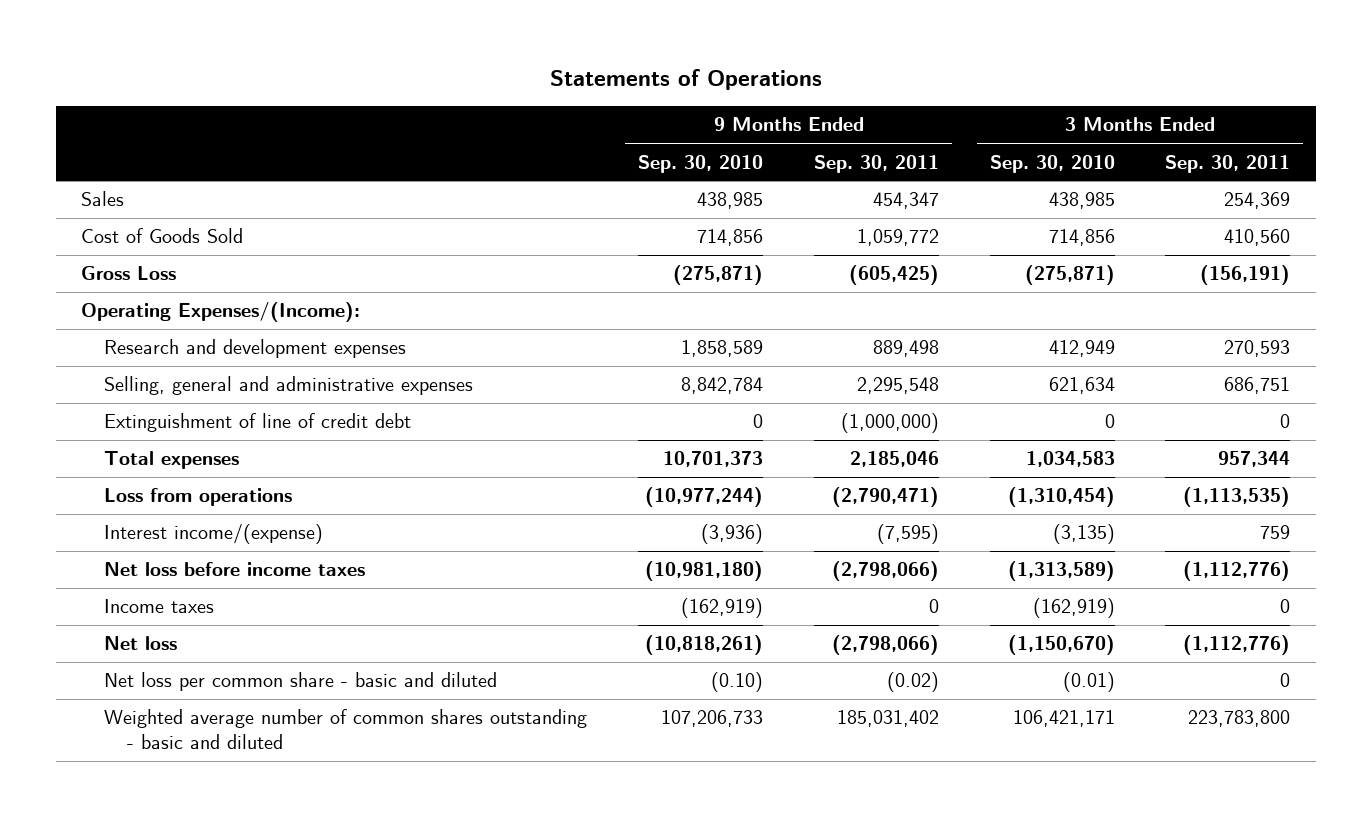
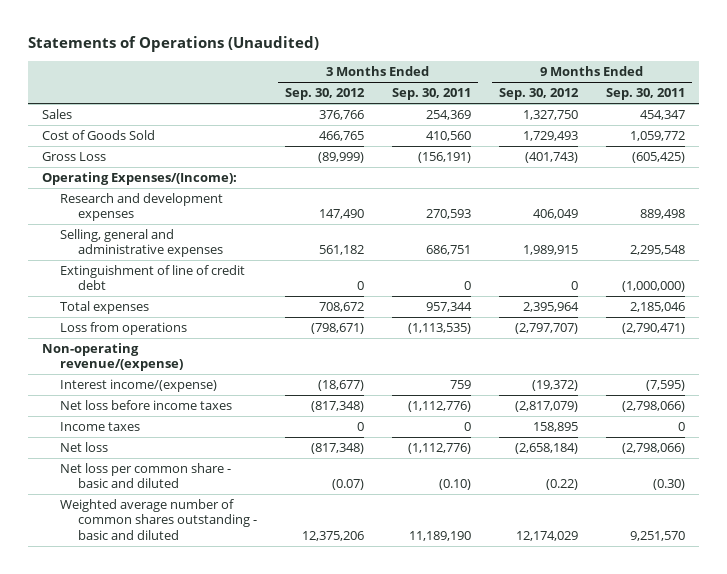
[549,69,822,91] Statements of Operations -> [27,36,319,53] Statements of Operations (Unaudited)
[638,154,764,173] Sep. 30, 2010 -> none
[989,154,1115,173] Sep. 30, 2010 -> none
none -> [285,88,366,101] Sep. 30, 2012
none -> [499,88,580,101] Sep. 30, 2012
none -> [41,343,183,372] Non-operating revenue/(expense)
[886,672,939,693] (0.02) -> [653,479,686,491] (0.30)
[1280,673,1291,688] 0 -> [439,479,472,491] (0.10)
[836,710,939,728] 185,031,402 -> [630,530,686,541] 9,251,570
[1188,710,1291,728] 223,783,800 -> [409,530,472,541] 11,189,190

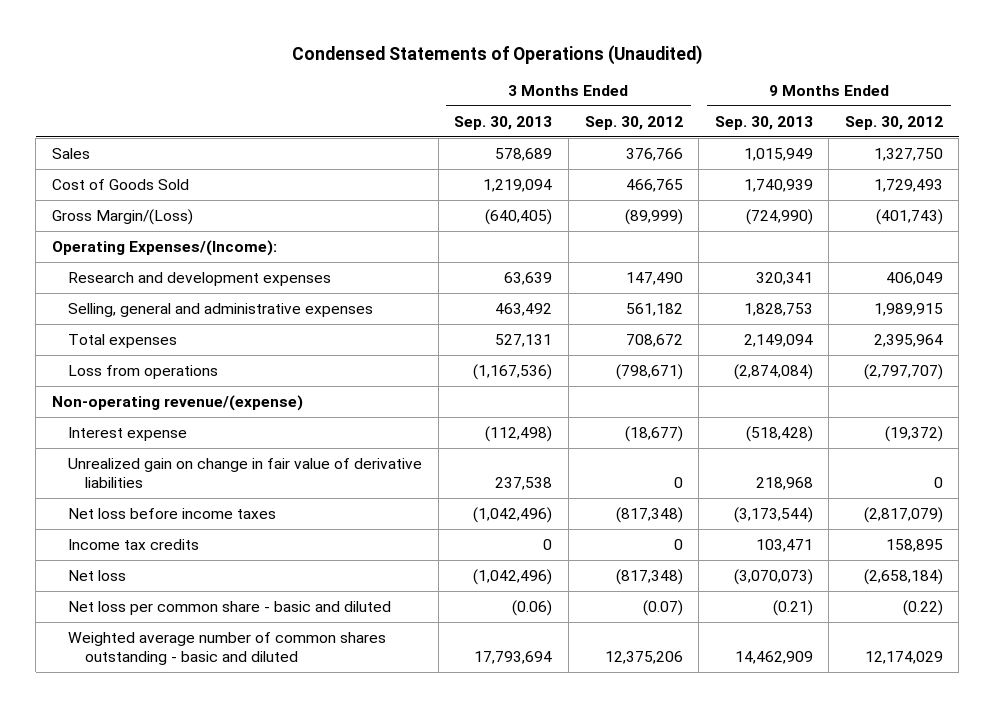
[27,36,319,53] Statements of Operations (Unaudited) -> [292,44,703,65] Condensed Statements of Operations (Unaudited)
[392,88,472,101] Sep. 30, 2011 -> none
[606,88,686,101] Sep. 30, 2011 -> none
none -> [454,115,553,130] Sep. 30, 2013
none -> [714,115,813,130] Sep. 30, 2013
[41,152,106,162] Gross Loss -> [51,208,193,225] Gross Margin/(Loss)
[59,265,245,291] Extinguishment of line of credit debt -> none
[59,379,217,393] Interest income/(expense) -> [68,426,188,441] Interest expense
none -> [68,457,423,489] Unrealized gain on change in fair value of derivative liabilities
[59,422,140,432] Income taxes -> [68,538,200,550] Income tax credits

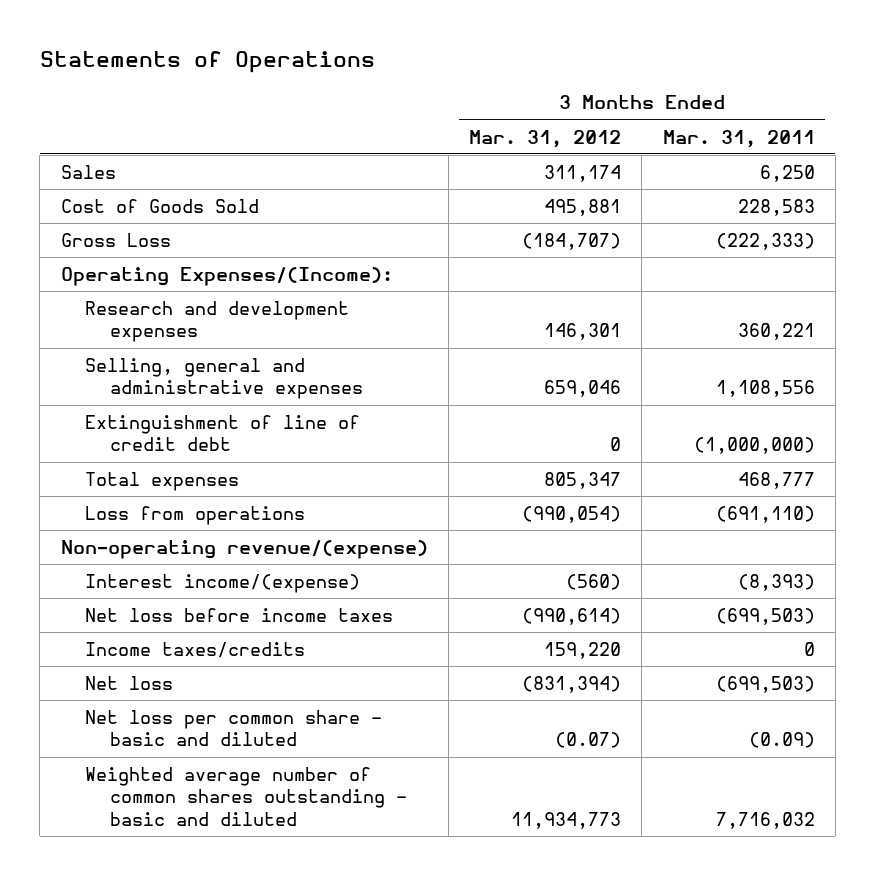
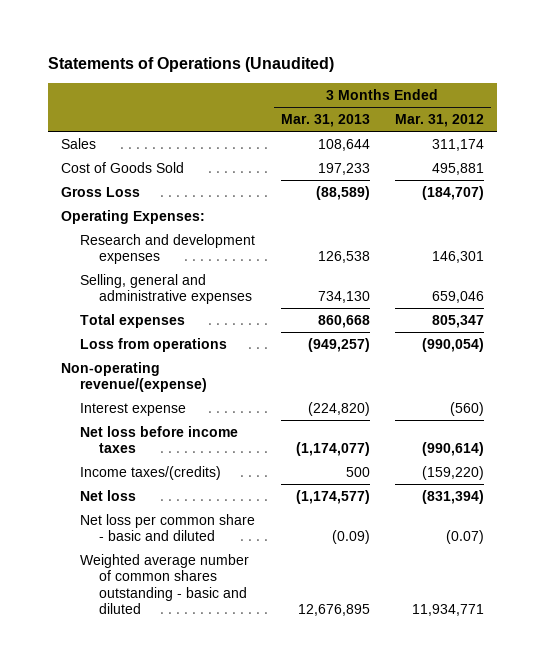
[39,51,375,74] Statements of Operations -> [47,57,334,73] Statements of Operations (Unaudited)
[662,129,815,148] Mar. 31, 2011 -> none
none -> [280,113,370,127] Mar. 31, 2013
[60,266,393,286] Operating Expenses/(Income): -> [60,209,205,224] Operating Expenses:
[85,414,361,452] Extinguishment of line of credit debt -> none
[85,573,361,593] Interest income/(expense) -> [79,402,186,416] Interest expense
[85,641,306,658] Income taxes/credits -> [79,465,221,480] Income taxes/(credits)
[544,641,622,659] 159,220 -> [422,465,485,480] (159,220)
[511,812,622,830] 11,934,773 -> [412,603,485,616] 11,934,771

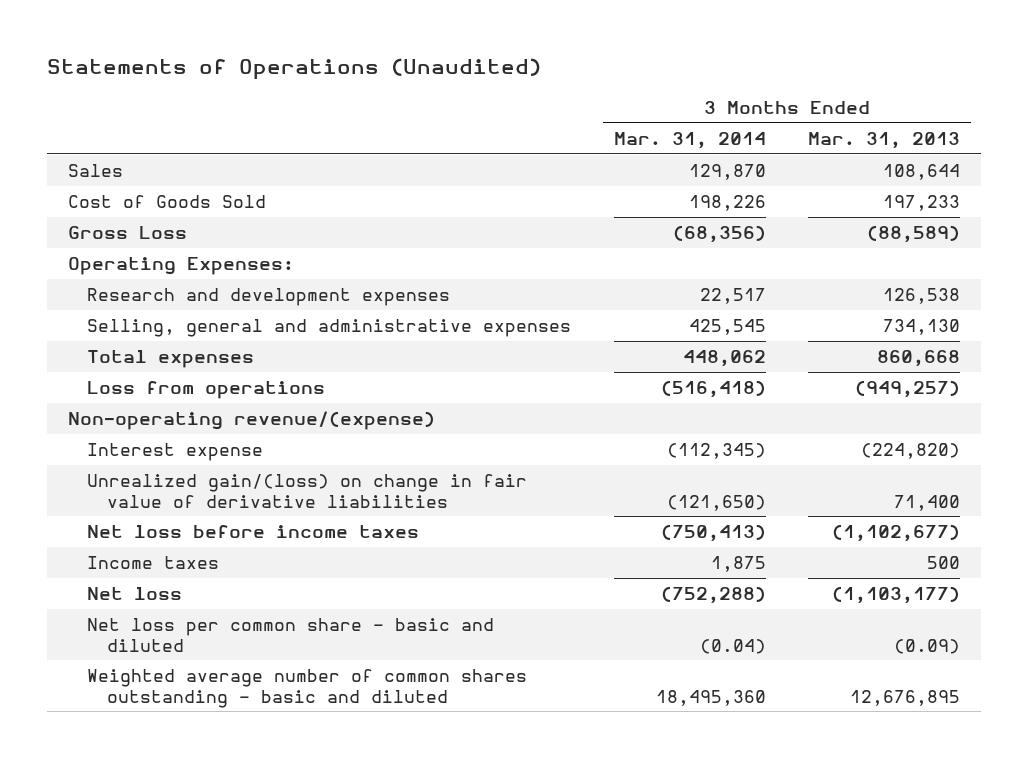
[395,113,485,127] Mar. 31, 2012 -> none
none -> [613,131,766,149] Mar. 31, 2014
none -> [87,474,528,508] Unrealized gain/(loss) on change in fair value of derivative liabilities
[295,442,370,457] (1,174,077) -> [831,524,960,543] (1,102,677)
[79,465,221,480] Income taxes/(credits) -> [87,556,220,570] Income taxes
[295,489,370,504] (1,174,577) -> [831,586,960,605] (1,103,177)

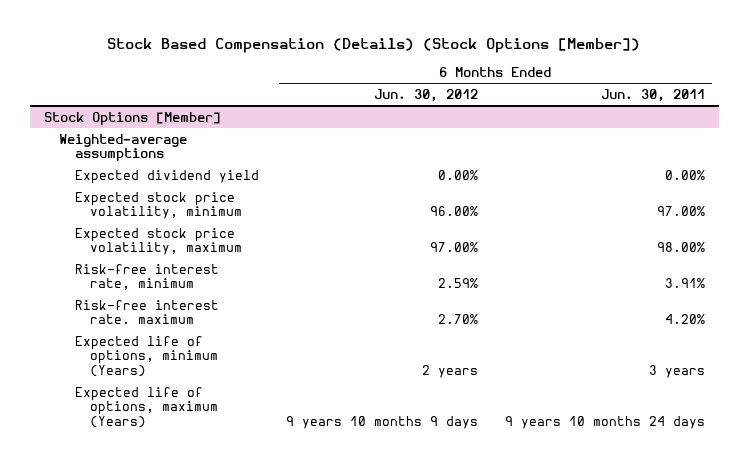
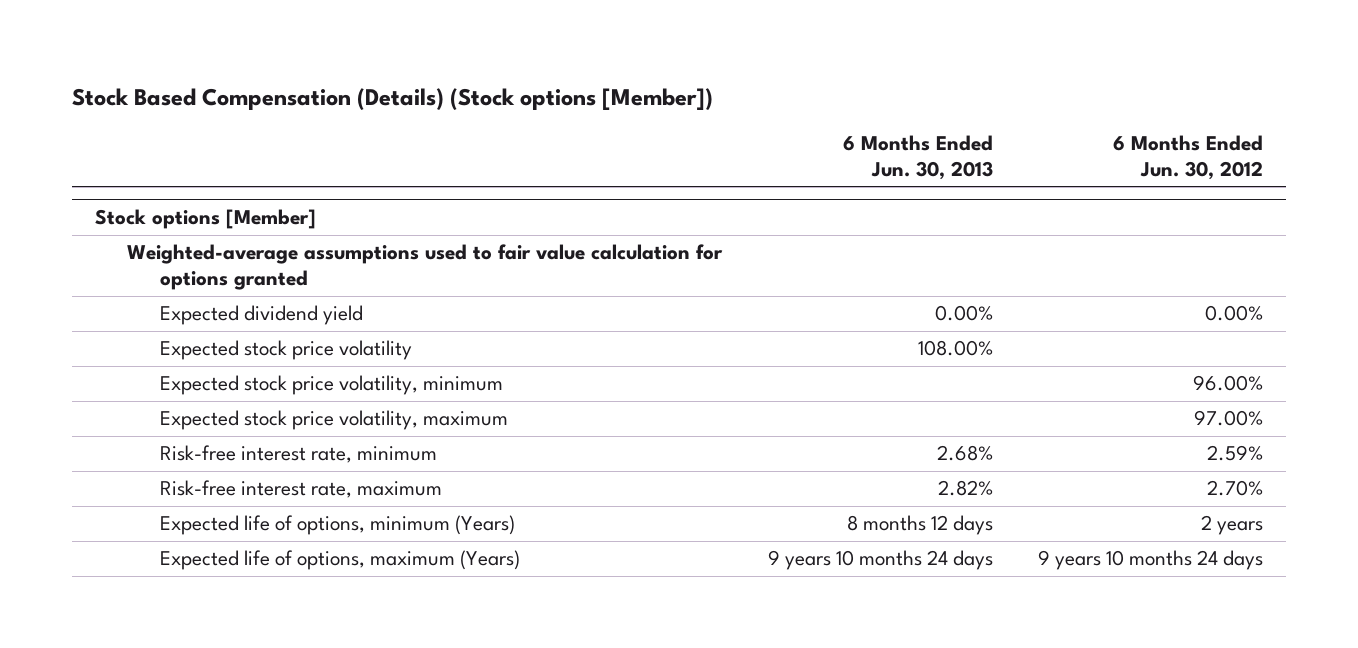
[107,38,641,54] Stock Based Compensation (Details) (Stock Options [Member]) -> [72,87,714,110] Stock Based Compensation (Details) (Stock options [Member])
[601,89,706,103] Jun. 30, 2011 -> none
none -> [842,134,993,180] 6 Months Ended Jun. 30, 2013
[43,111,221,126] Stock Options [Member] -> [94,209,316,230] Stock options [Member]
[59,133,188,163] Weighted-average assumptions -> [127,244,724,291] Weighted-average assumptions used to fair value calculation for options granted
none -> [160,340,413,361] Expected stock price volatility
[74,299,219,325] Risk-free interest rate. maximum -> [160,480,443,499] Risk-free interest rate, maximum
[285,415,478,429] 9 years 10 months 9 days -> [1037,550,1263,571] 9 years 10 months 24 days

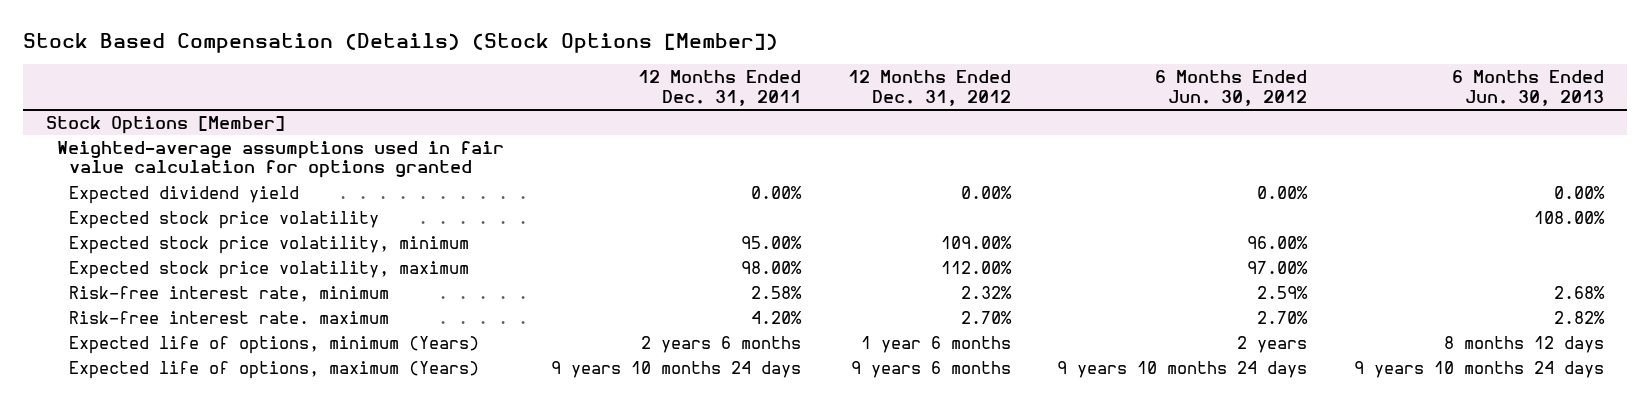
[72,87,714,110] Stock Based Compensation (Details) (Stock options [Member]) -> [22,33,778,54] Stock Based Compensation (Details) (Stock Options [Member])
none -> [637,70,801,106] 12 Months Ended Dec. 31, 2011
none -> [847,70,1011,106] 12 Months Ended Dec. 31, 2012
[94,209,316,230] Stock options [Member] -> [45,115,285,134] Stock Options [Member]
[127,244,724,291] Weighted-average assumptions used to fair value calculation for options granted -> [57,140,505,179] Weighted-average assumptions used in fair value calculation for options granted
[160,480,443,499] Risk-free interest rate, maximum -> [69,310,390,324] Risk-free interest rate. maximum

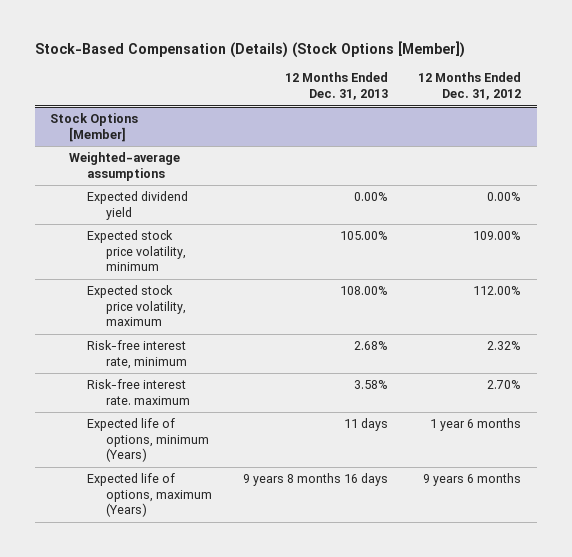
[22,33,778,54] Stock Based Compensation (Details) (Stock Options [Member]) -> [34,40,465,58] Stock-Based Compensation (Details) (Stock Options [Member])
[637,70,801,106] 12 Months Ended Dec. 31, 2011 -> none
[1155,70,1308,106] 6 Months Ended Jun. 30, 2012 -> none
[1451,70,1604,106] 6 Months Ended Jun. 30, 2013 -> none
none -> [284,72,388,101] 12 Months Ended Dec. 31, 2013
[57,140,505,179] Weighted-average assumptions used in fair value calculation for options granted -> [68,152,180,181] Weighted-average assumptions
[69,210,380,229] Expected stock price volatility -> none

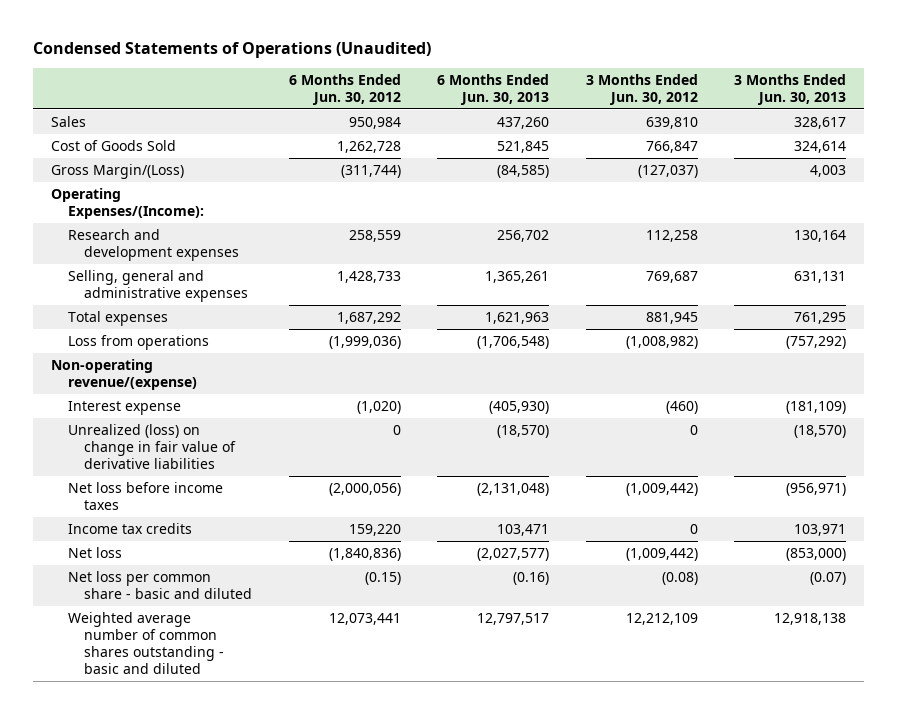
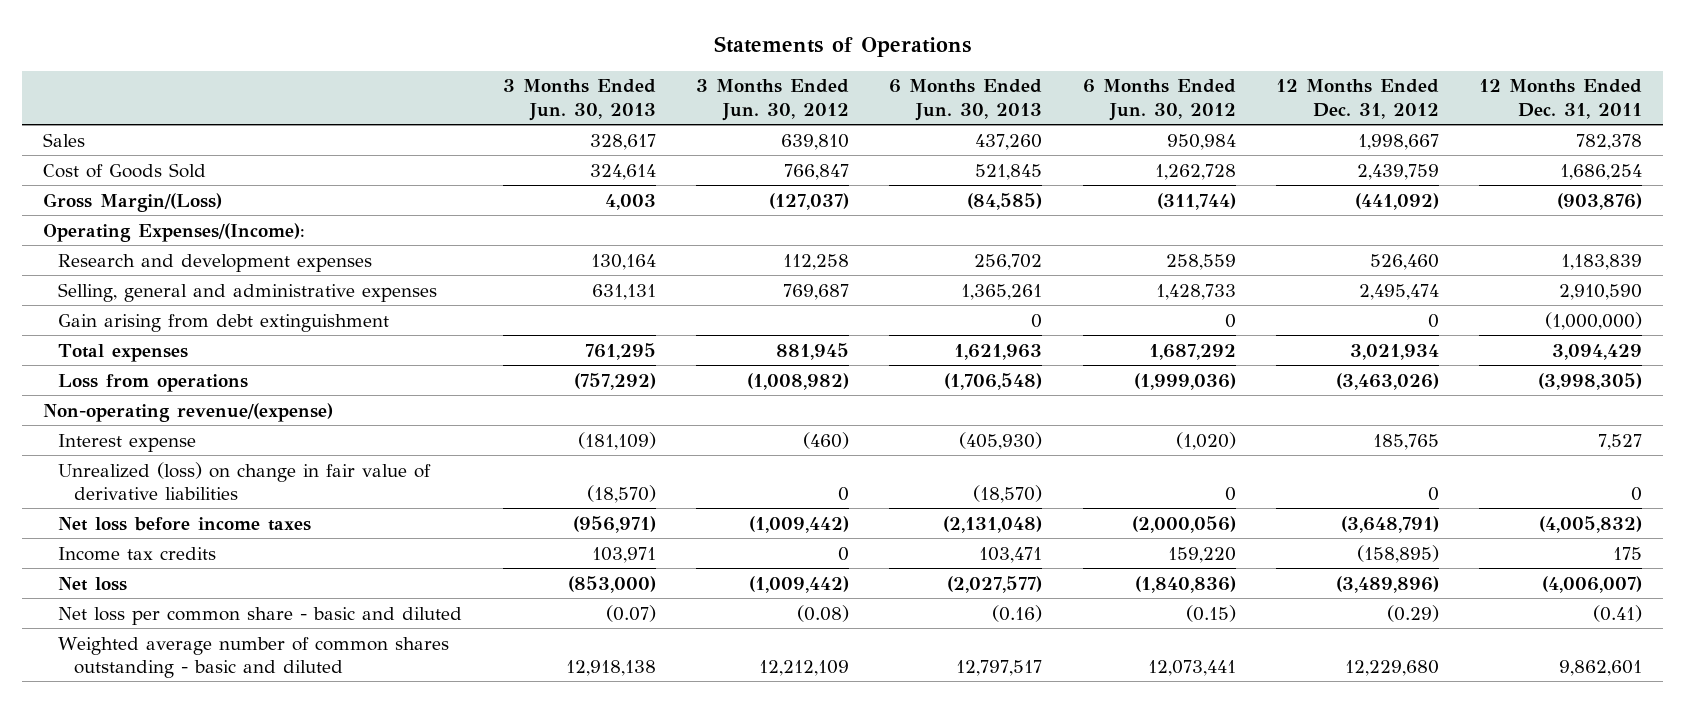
[32,42,431,59] Condensed Statements of Operations (Unaudited) -> [713,35,971,57] Statements of Operations
none -> [1275,79,1439,119] 12 Months Ended Dec. 31, 2012
none -> [1479,79,1643,119] 12 Months Ended Dec. 31, 2011
none -> [58,313,390,332] Gain arising from debt extinguishment

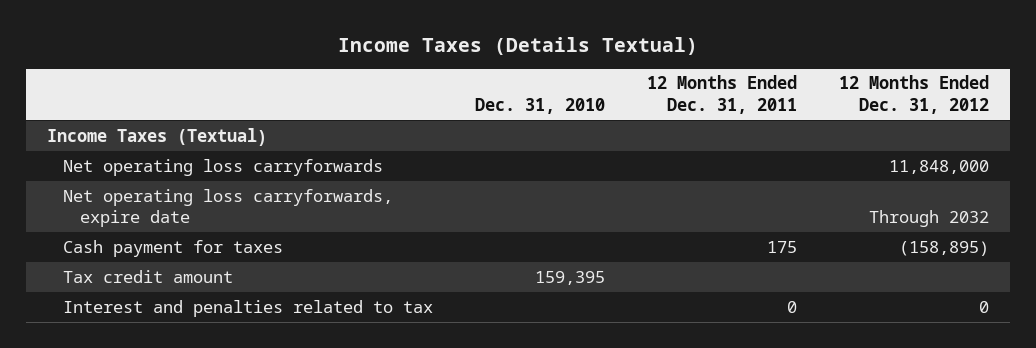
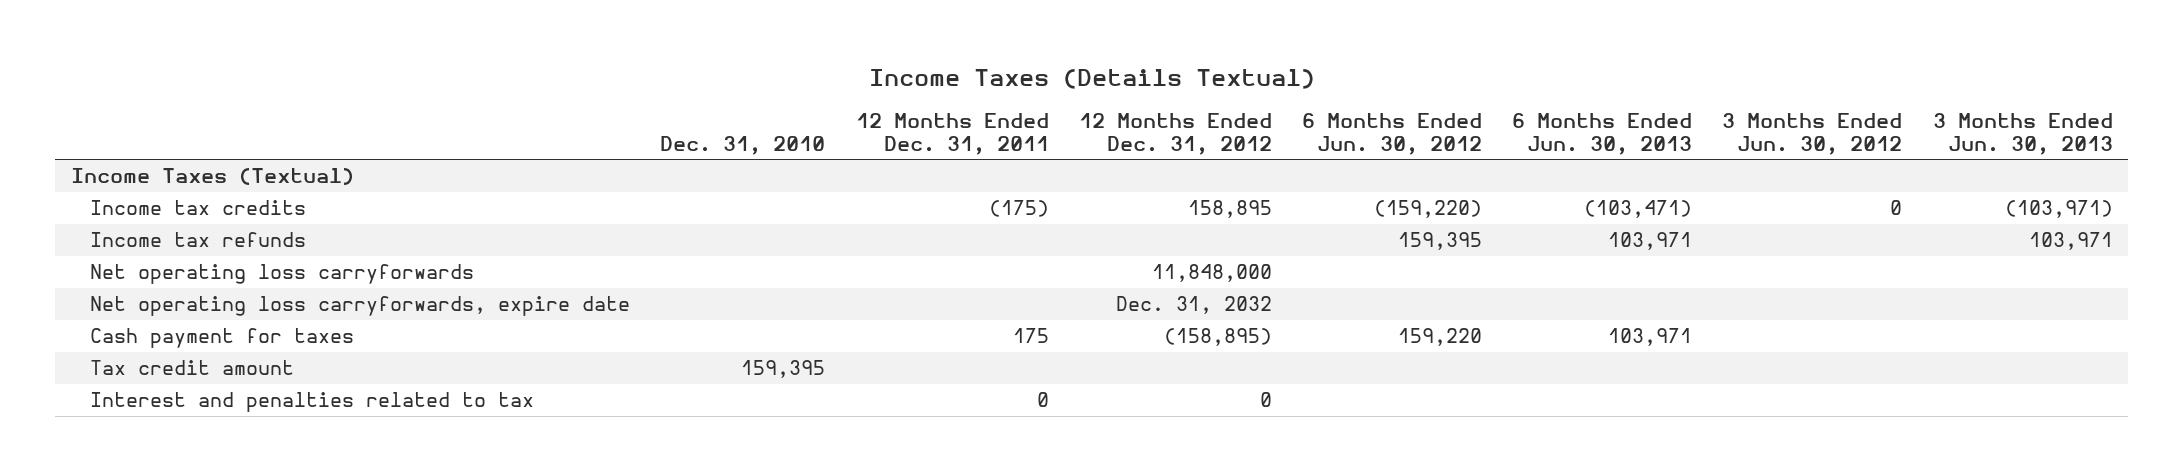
none -> [1302,113,1483,155] 6 Months Ended Jun. 30, 2012
none -> [1512,113,1693,155] 6 Months Ended Jun. 30, 2013
none -> [1722,113,1903,155] 3 Months Ended Jun. 30, 2012
none -> [1932,113,2113,155] 3 Months Ended Jun. 30, 2013
none -> [90,200,307,216] Income tax credits
none -> [90,232,307,248] Income tax refunds
[869,210,990,228] Through 2032 -> [1115,296,1272,315] Dec. 31, 2032

